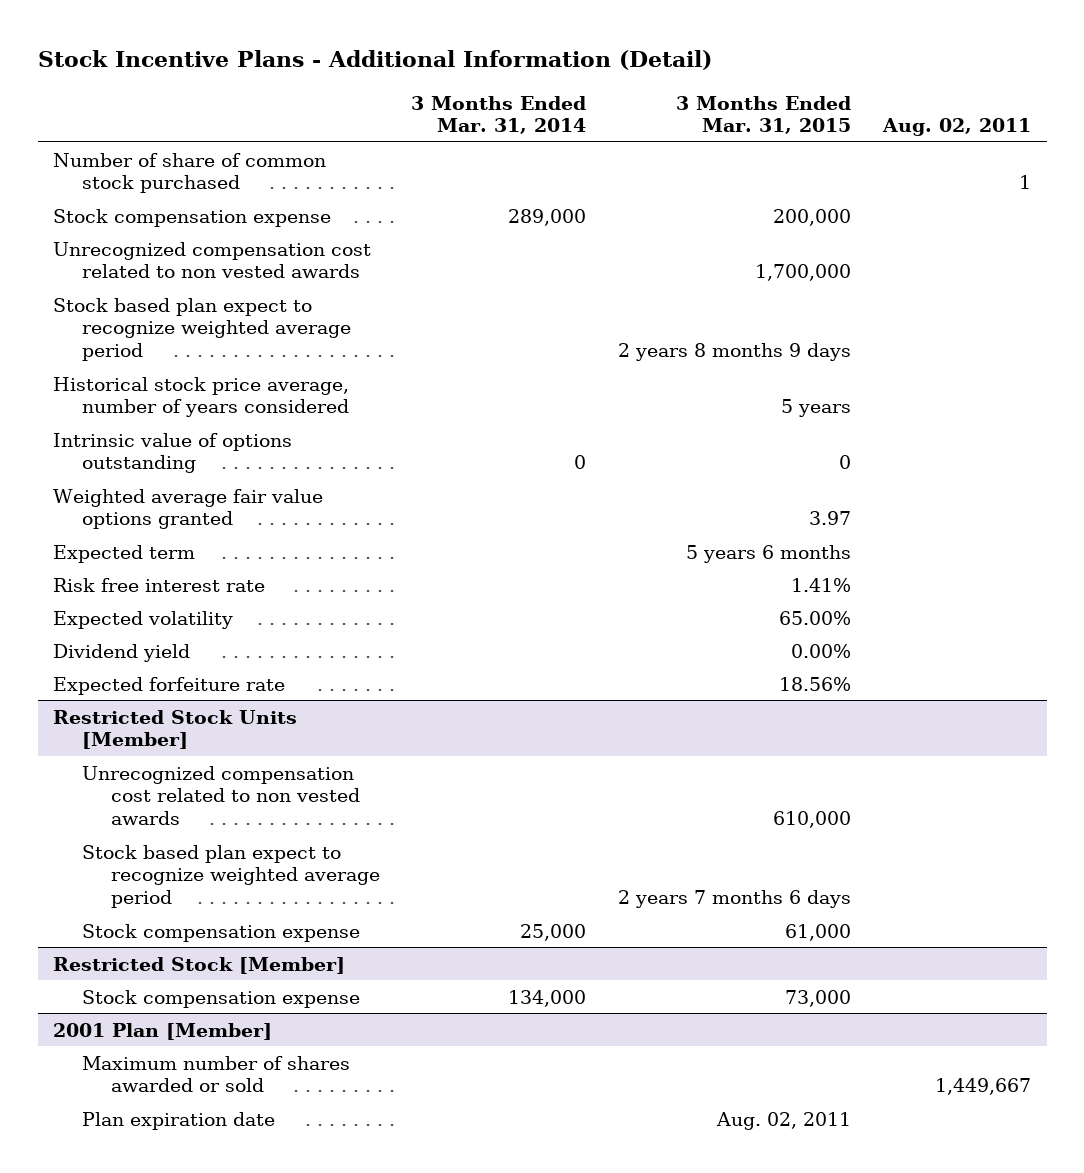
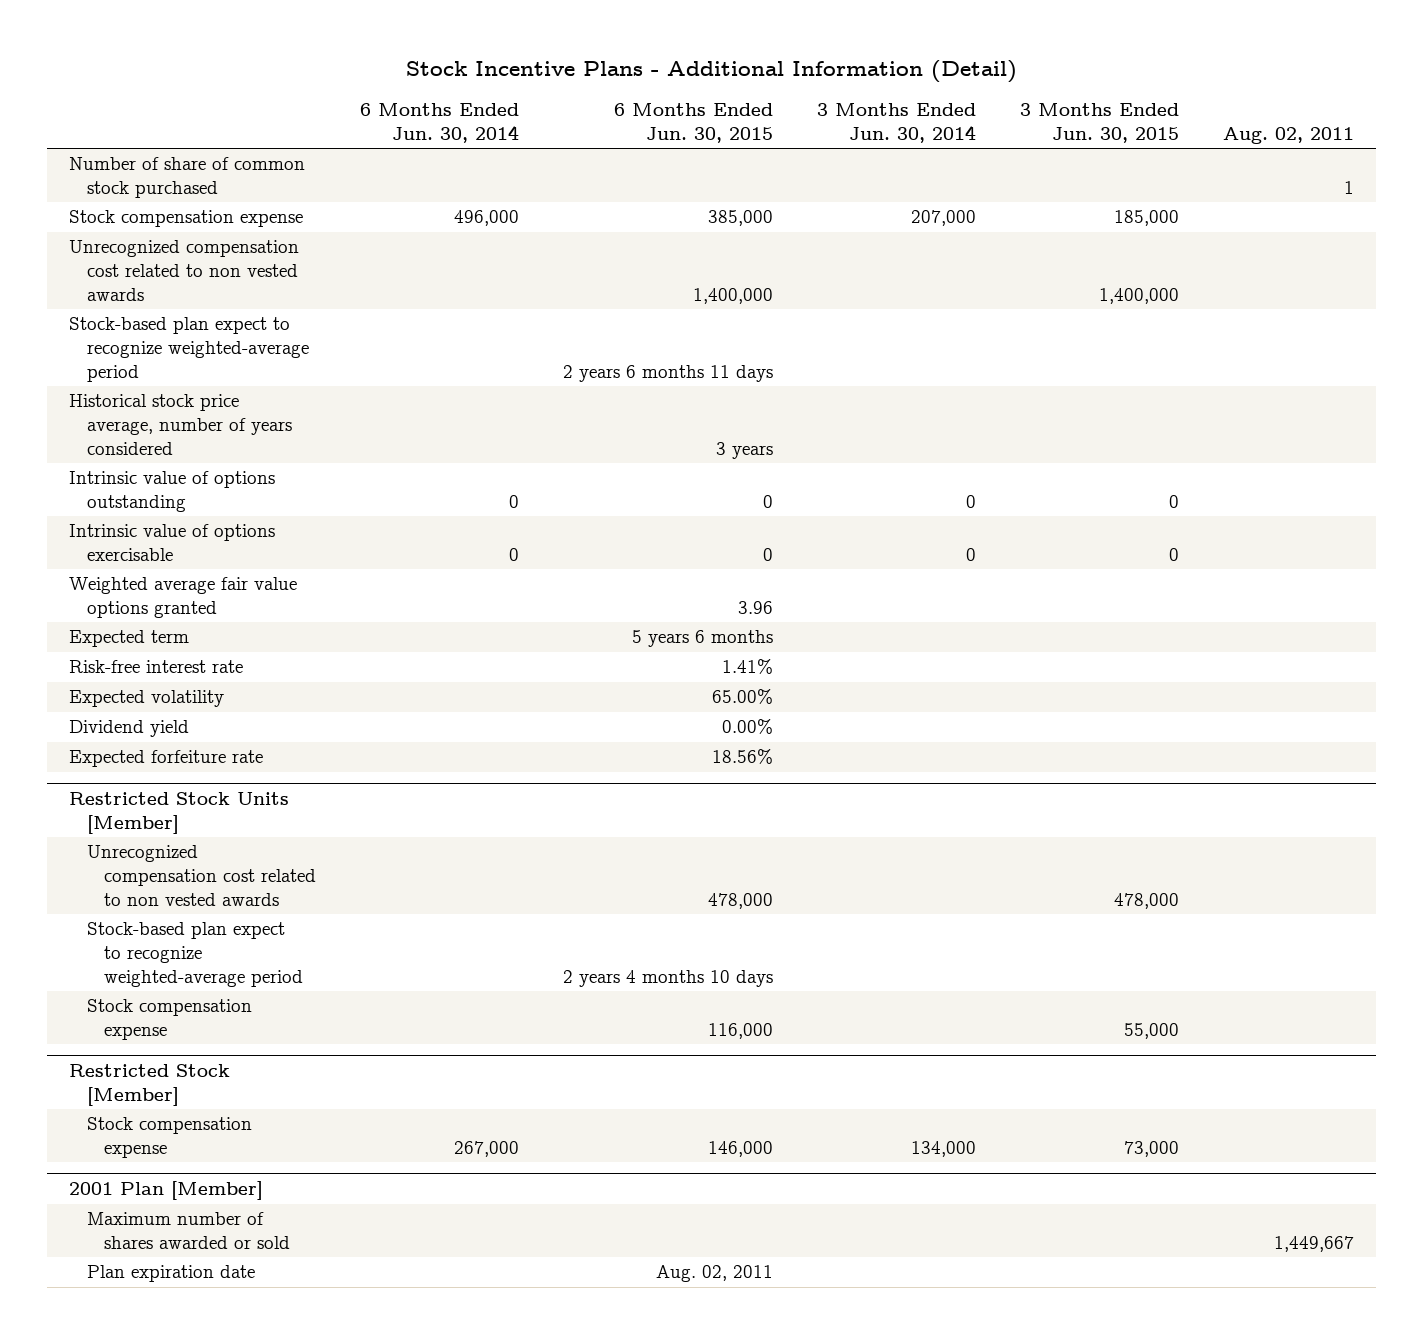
[411,95,587,135] 3 Months Ended Mar. 31, 2014 -> none
[675,95,851,135] 3 Months Ended Mar. 31, 2015 -> none
none -> [360,103,520,143] 6 Months Ended Jun. 30, 2014
none -> [614,103,774,143] 6 Months Ended Jun. 30, 2015
none -> [817,103,977,143] 3 Months Ended Jun. 30, 2014
none -> [1020,103,1180,143] 3 Months Ended Jun. 30, 2015
[53,297,352,361] Stock based plan expect to recognize weighted average period -> [69,317,309,382] Stock-based plan expect to recognize weighted-average period
none -> [69,524,276,562] Intrinsic value of options exercisable
[53,577,266,592] Risk free interest rate -> [69,660,244,674] Risk-free interest rate
[82,844,380,908] Stock based plan expect to recognize weighted average period -> [86,922,304,987] Stock-based plan expect to recognize weighted-average period

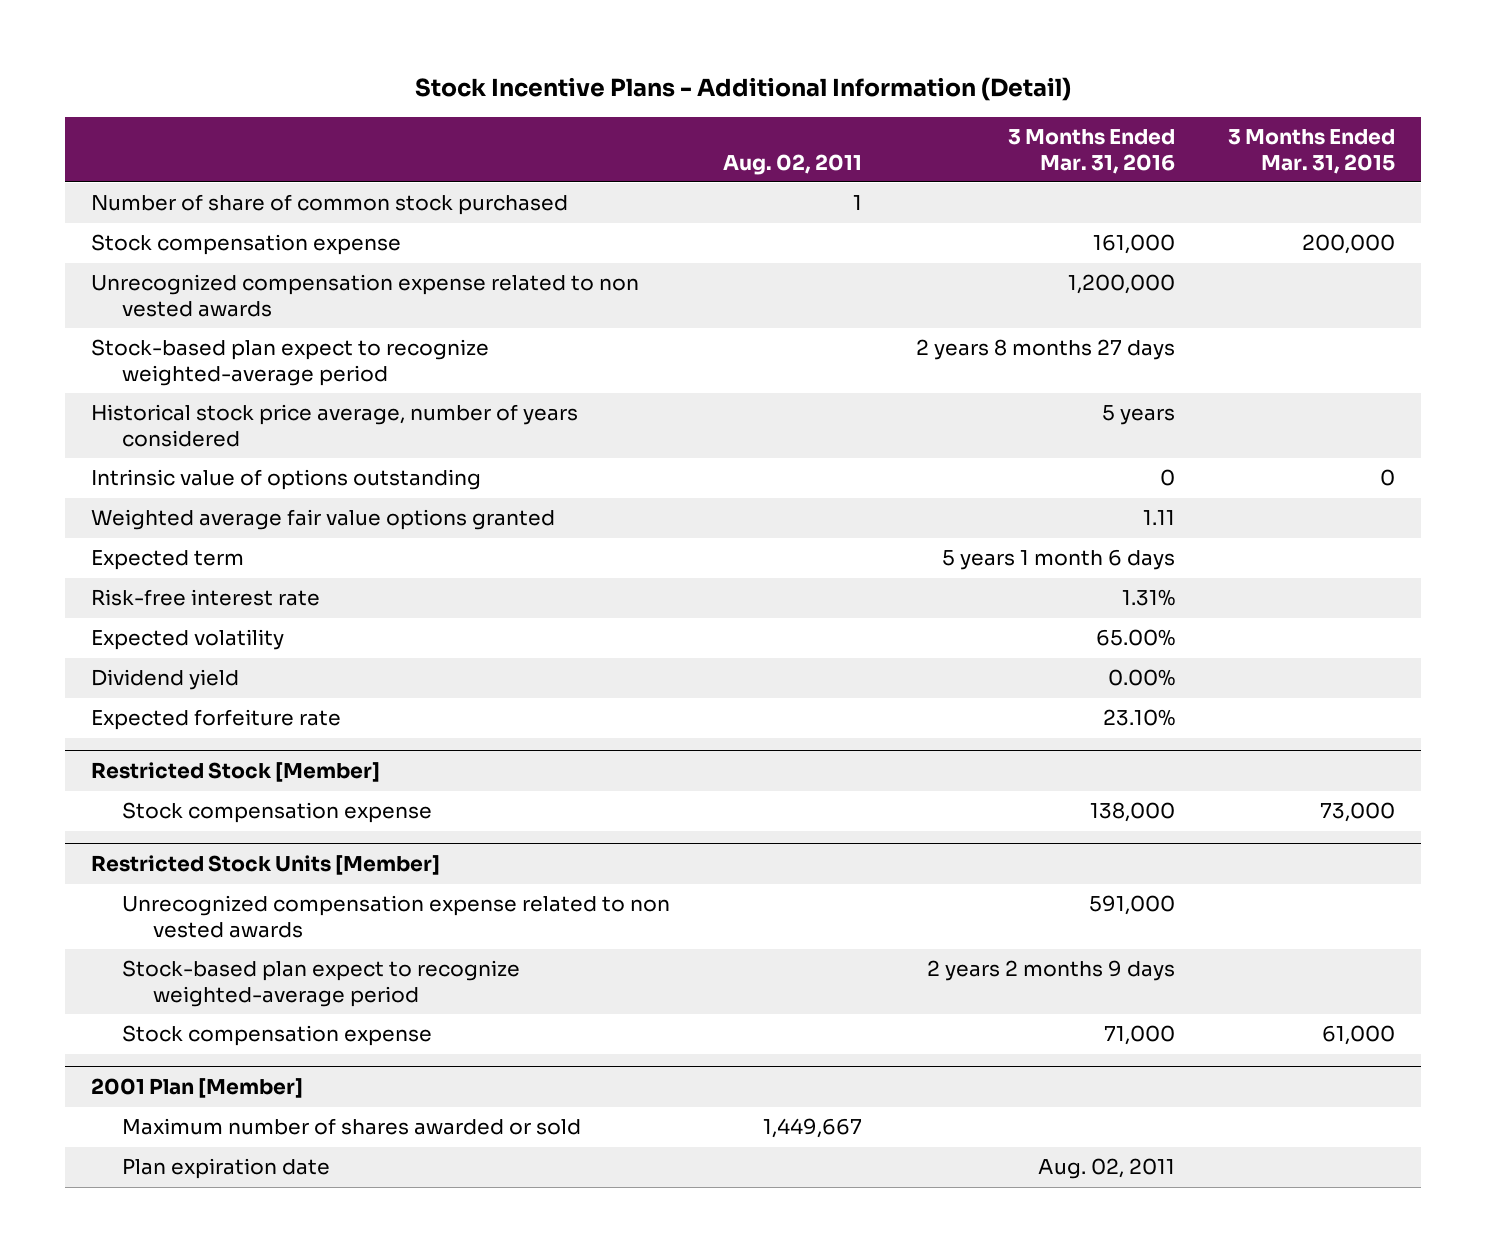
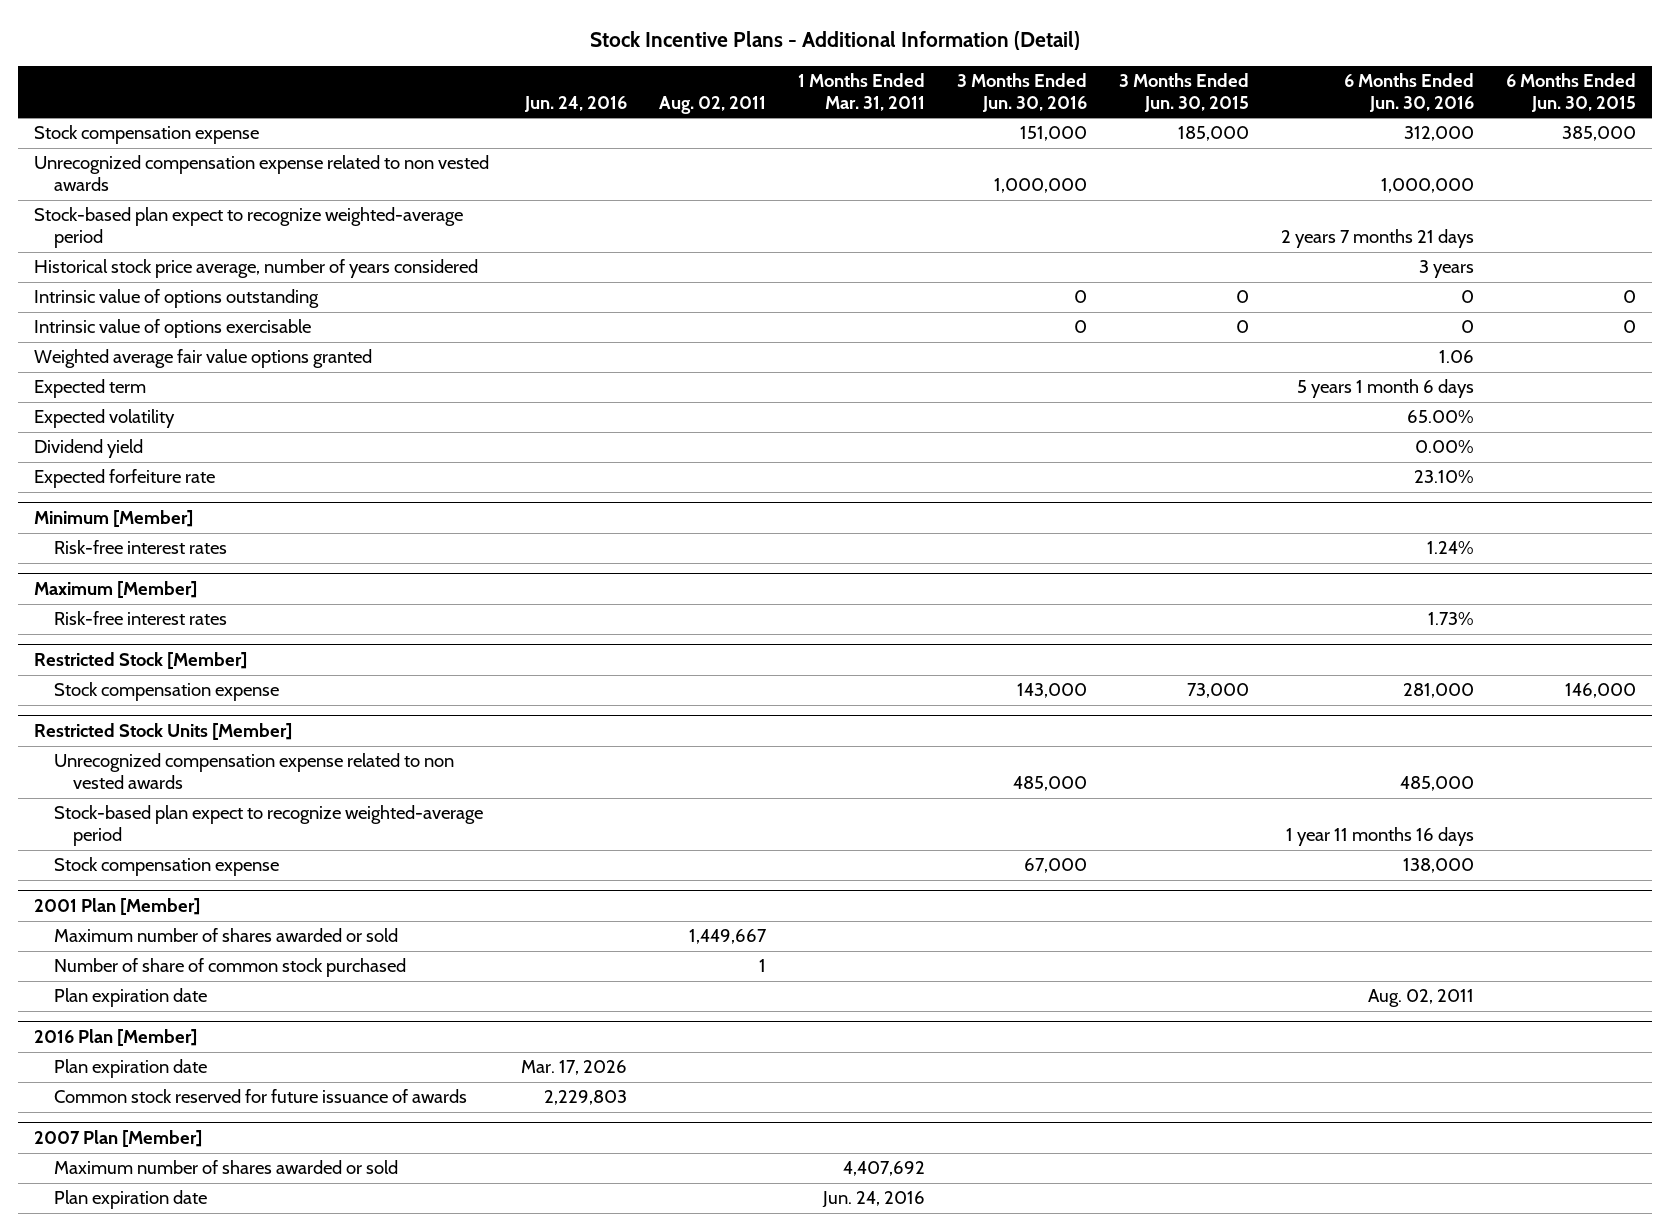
[1007,128,1175,174] 3 Months Ended Mar. 31, 2016 -> none
[1227,128,1395,174] 3 Months Ended Mar. 31, 2015 -> none
none -> [524,95,628,112] Jun. 24, 2016
none -> [798,72,926,111] 1 Months Ended Mar. 31, 2011
none -> [957,72,1088,112] 3 Months Ended Jun. 30, 2016
none -> [1119,72,1250,112] 3 Months Ended Jun. 30, 2015
none -> [1343,72,1474,112] 6 Months Ended Jun. 30, 2016
none -> [1505,72,1636,112] 6 Months Ended Jun. 30, 2015
[91,194,569,216] Number of share of common stock purchased -> none
none -> [34,319,312,339] Intrinsic value of options exercisable
[91,589,321,607] Risk-free interest rate -> none
none -> [34,510,194,528] Minimum [Member]
none -> [53,540,227,555] Risk-free interest rates
none -> [34,581,198,599] Maximum [Member]
none -> [53,611,227,626] Risk-free interest rates
none -> [53,958,406,978] Number of share of common stock purchased
none -> [34,1029,198,1047] 2016 Plan [Member]
none -> [53,1059,207,1079] Plan expiration date
none -> [53,1089,467,1104] Common stock reserved for future issuance of awards
none -> [34,1130,203,1148] 2007 Plan [Member]
none -> [53,1160,398,1175] Maximum number of shares awarded or sold
none -> [53,1190,207,1210] Plan expiration date

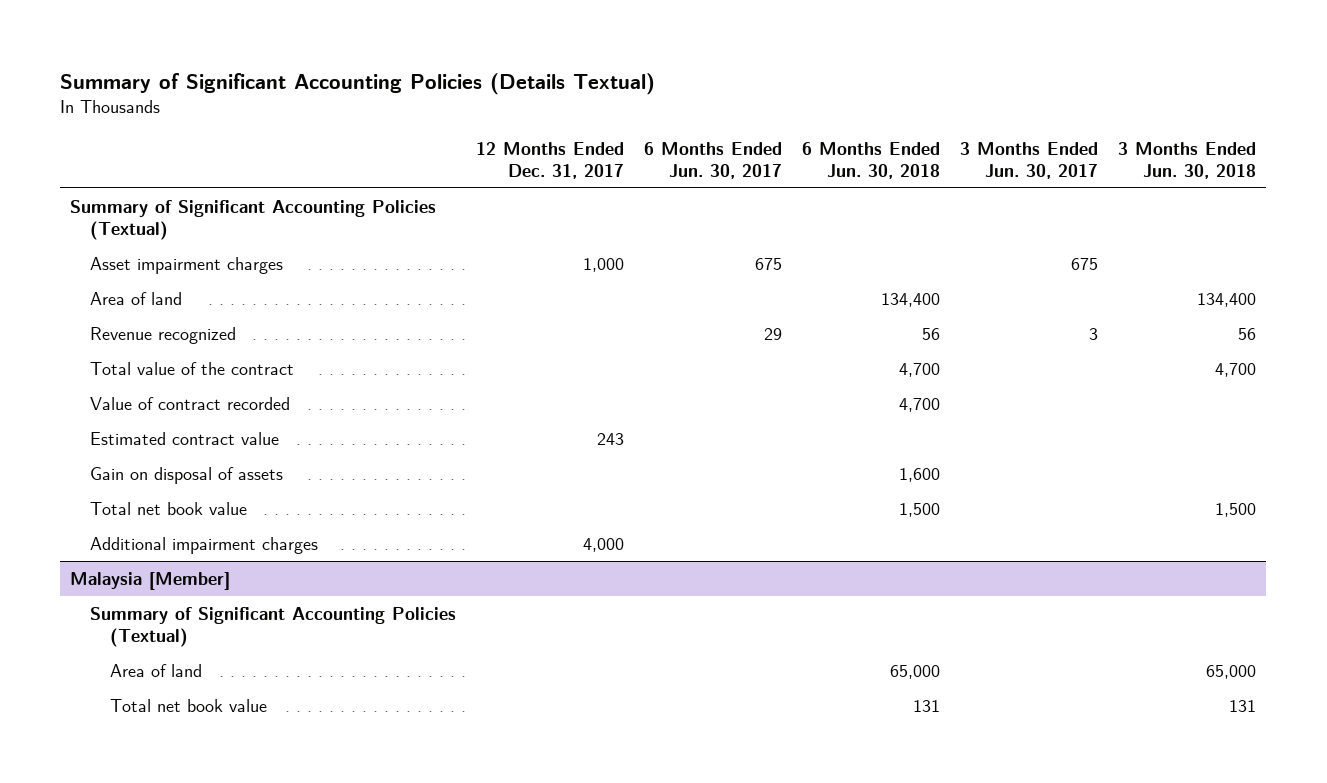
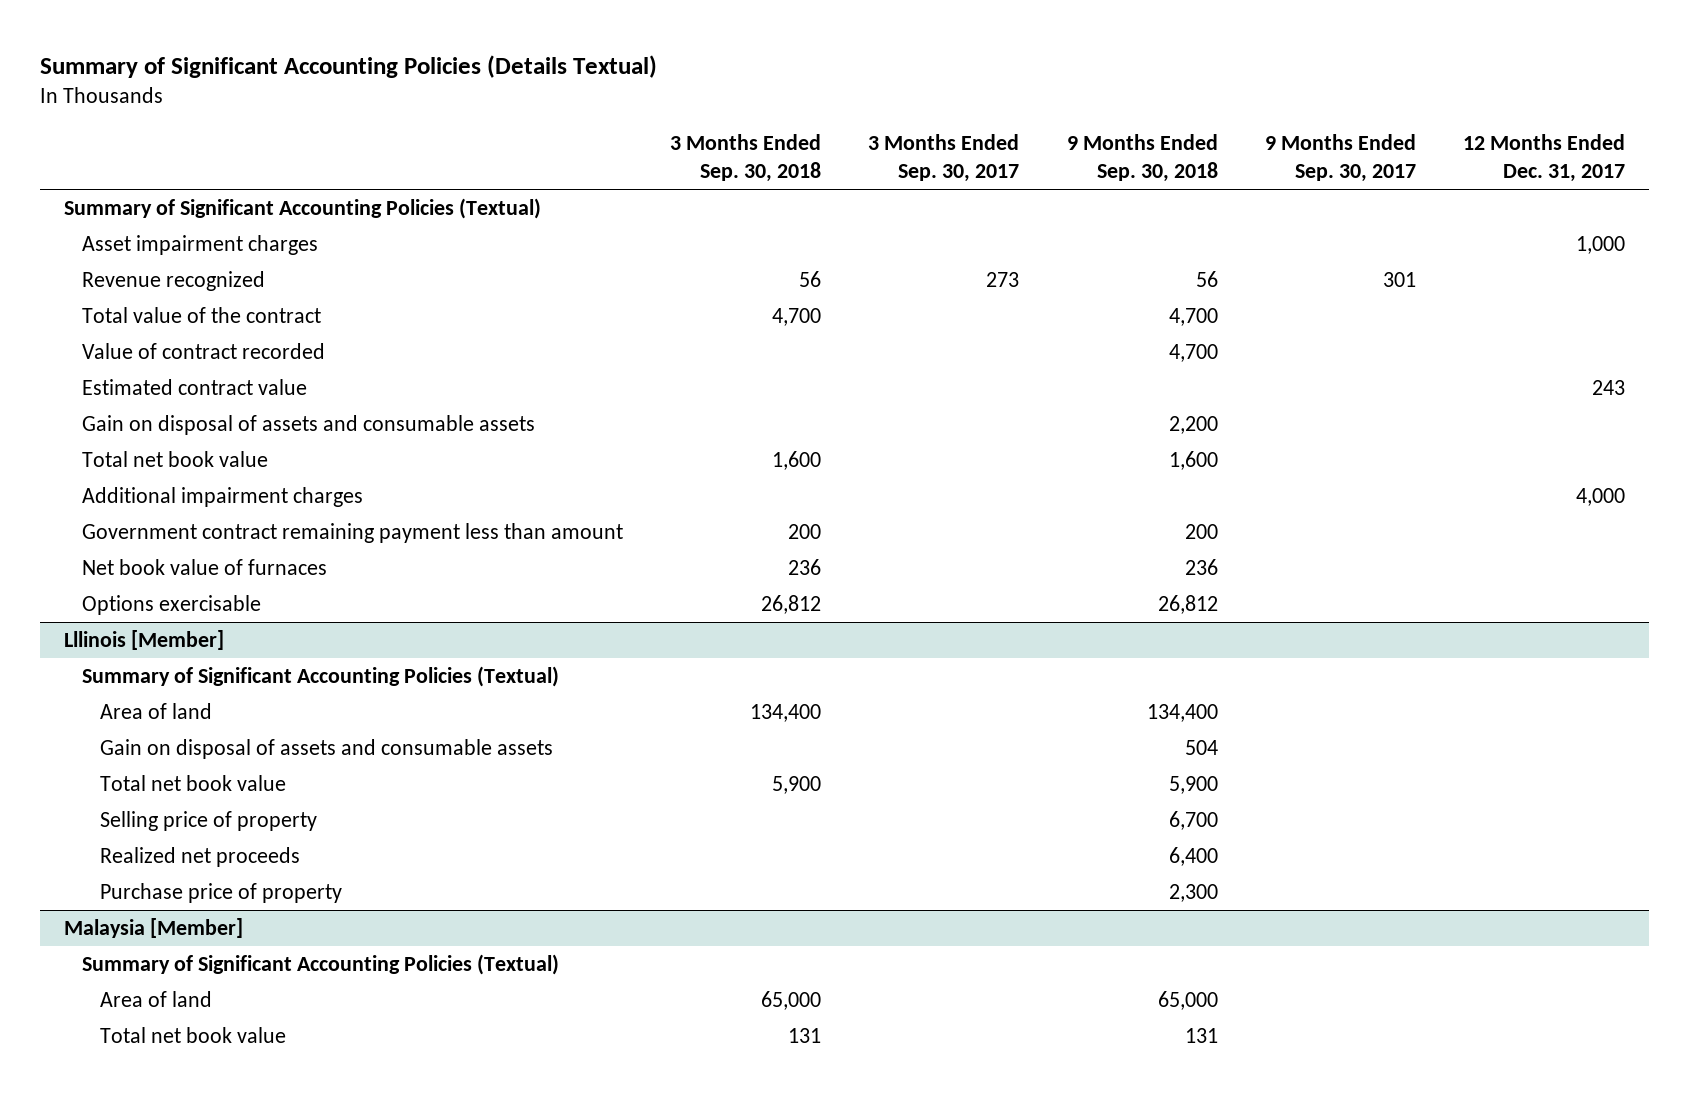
[644,141,783,179] 6 Months Ended Jun. 30, 2017 -> none
[802,141,941,179] 6 Months Ended Jun. 30, 2018 -> none
[960,141,1099,179] 3 Months Ended Jun. 30, 2017 -> none
[1118,141,1257,179] 3 Months Ended Jun. 30, 2018 -> none
none -> [669,134,821,183] 3 Months Ended Sep. 30, 2018
none -> [868,134,1020,183] 3 Months Ended Sep. 30, 2017
none -> [1066,134,1218,183] 9 Months Ended Sep. 30, 2018
none -> [1264,134,1416,183] 9 Months Ended Sep. 30, 2017
[90,291,183,305] Area of land -> none
[90,466,284,484] Gain on disposal of assets -> [81,415,535,436] Gain on disposal of assets and consumable assets
none -> [81,523,623,544] Government contract remaining payment less than amount
none -> [81,559,327,576] Net book value of furnaces
none -> [81,595,261,616] Options exercisable
none -> [63,630,224,651] Lllinois [Member]
none -> [81,666,559,688] Summary of Significant Accounting Policies (Textual)
none -> [99,703,212,720] Area of land
none -> [99,739,553,760] Gain on disposal of assets and consumable assets
none -> [99,775,286,792] Total net book value
none -> [99,811,317,832] Selling price of property
none -> [99,847,300,868] Realized net proceeds
none -> [99,883,342,904] Purchase price of property

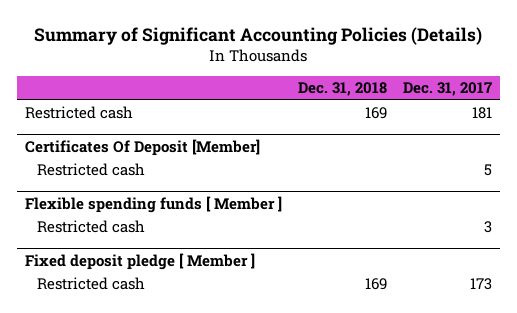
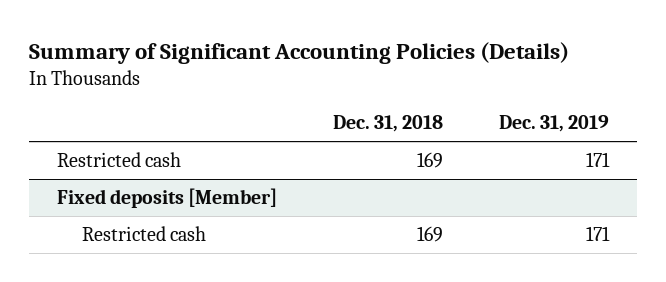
[402,82,492,97] Dec. 31, 2017 -> none
none -> [499,115,610,133] Dec. 31, 2019
[25,138,261,156] Certificates Of Deposit [Member] -> none
[36,163,145,177] Restricted cash -> none
[25,195,283,213] Flexible spending funds [ Member ] -> none
[36,220,145,234] Restricted cash -> none
[25,252,256,270] Fixed deposit pledge [ Member ] -> [56,188,277,209] Fixed deposits [Member]

